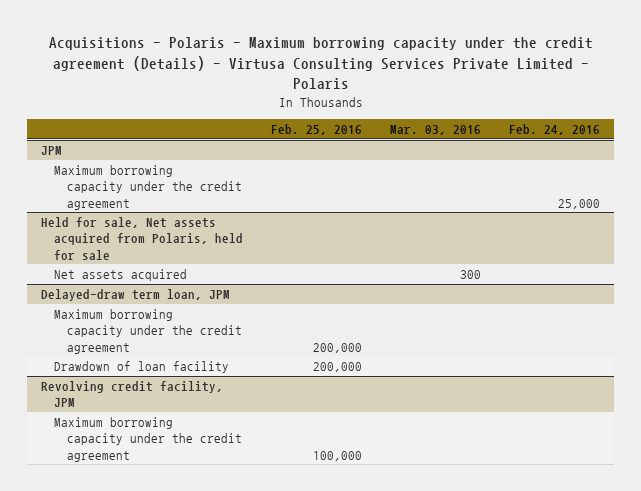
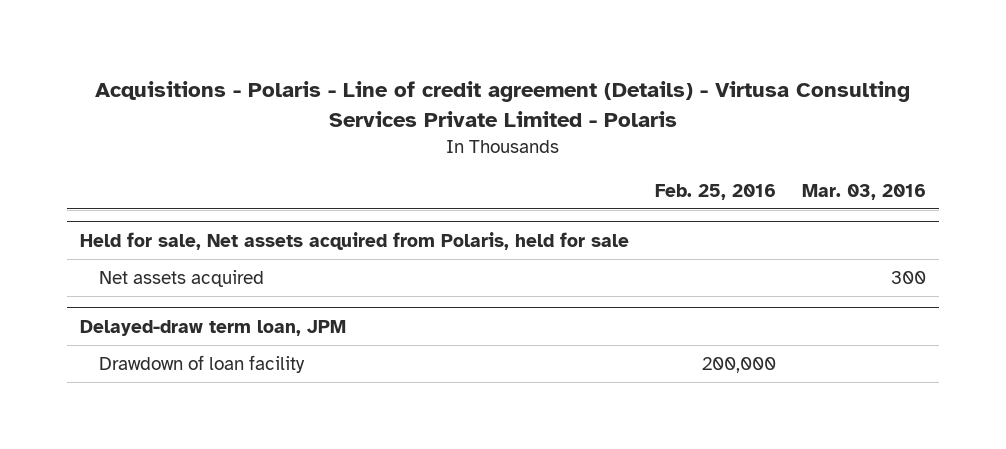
[48,37,593,90] Acquisitions - Polaris - Maximum borrowing capacity under the credit agreement (Details) - Virtusa Consulting Services Private Limited - Polaris -> [95,81,911,127] Acquisitions - Polaris - Line of credit agreement (Details) - Virtusa Consulting Services Private Limited - Polaris
[509,124,601,136] Feb. 24, 2016 -> none
[41,145,63,155] JPM -> none
[53,164,242,210] Maximum borrowing capacity under the credit agreement -> none
[53,308,242,354] Maximum borrowing capacity under the credit agreement -> none
[41,380,224,408] Revolving credit facility, JPM -> none
[53,416,242,462] Maximum borrowing capacity under the credit agreement -> none

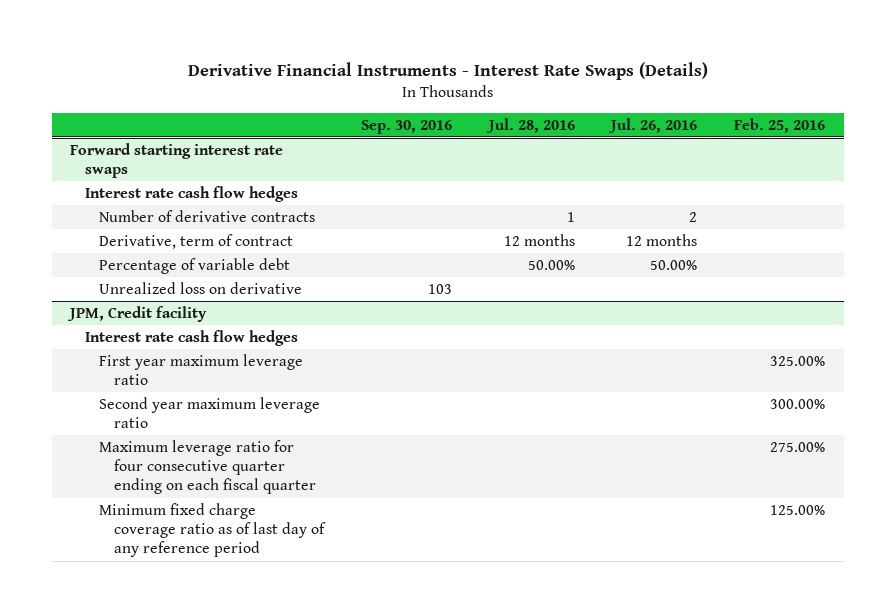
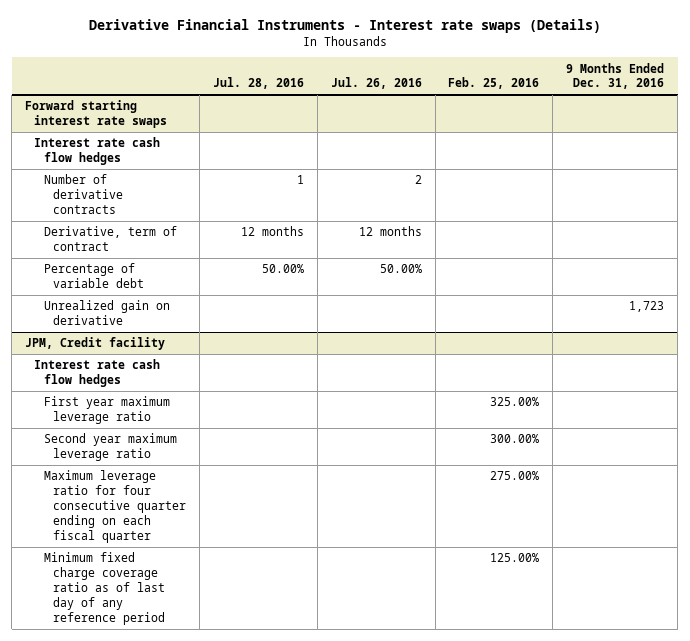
[187,61,708,80] Derivative Financial Instruments - Interest Rate Swaps (Details) -> [88,18,601,33] Derivative Financial Instruments - Interest rate swaps (Details)
[360,119,452,134] Sep. 30, 2016 -> none
none -> [566,62,665,90] 9 Months Ended Dec. 31, 2016
[99,281,303,294] Unrealized loss on derivative -> [43,300,170,326] Unrealized gain on derivative

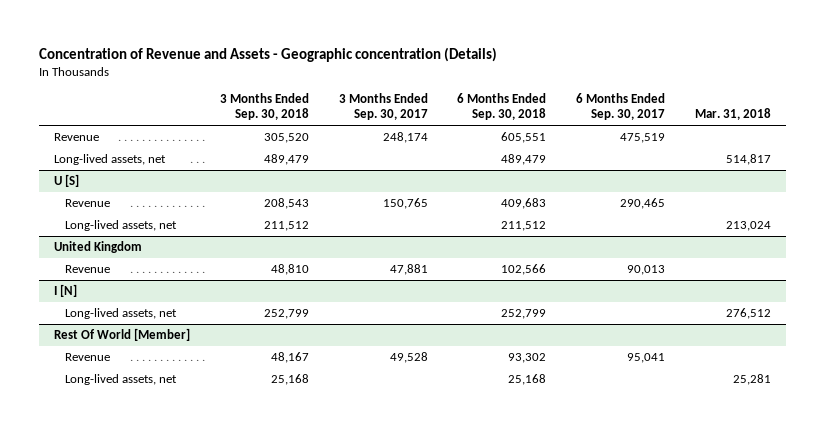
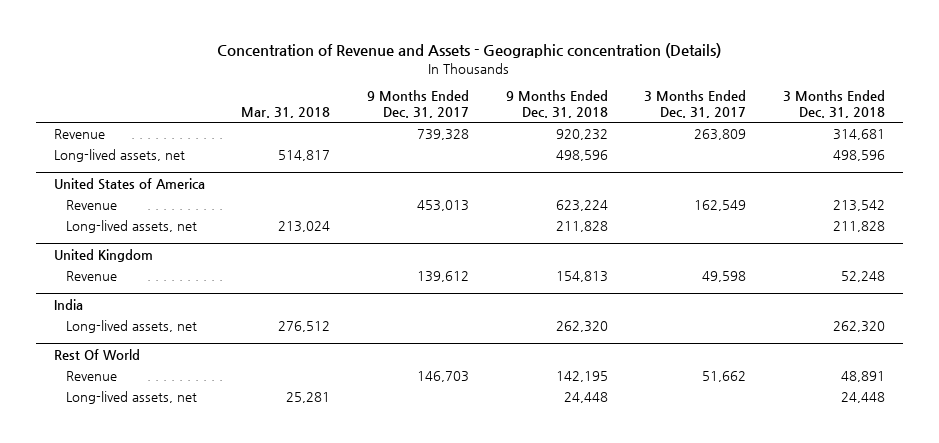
[219,93,309,121] 3 Months Ended Sep. 30, 2018 -> none
[338,93,428,121] 3 Months Ended Sep. 30, 2017 -> none
[457,93,547,121] 6 Months Ended Sep. 30, 2018 -> none
[576,93,666,121] 6 Months Ended Sep. 30, 2017 -> none
none -> [367,90,470,119] 9 Months Ended Dec. 31, 2017
none -> [505,90,608,119] 9 Months Ended Dec. 31, 2018
none -> [644,90,747,119] 3 Months Ended Dec. 31, 2017
none -> [782,90,885,119] 3 Months Ended Dec. 31, 2018
[54,174,80,188] U [S] -> [53,177,205,190] United States of America
[54,284,78,298] I [N] -> [53,298,83,310] India
[54,328,191,342] Rest Of World [Member] -> [53,348,140,360] Rest Of World

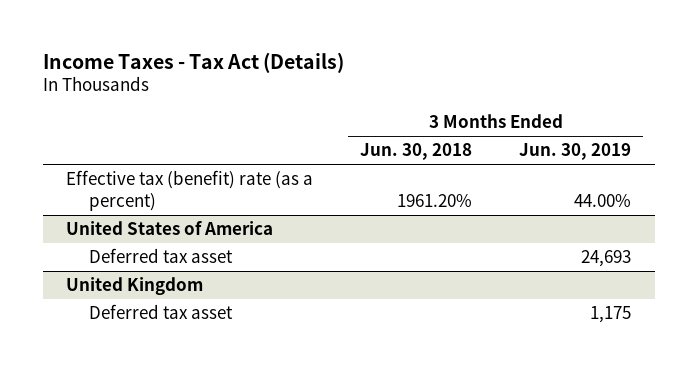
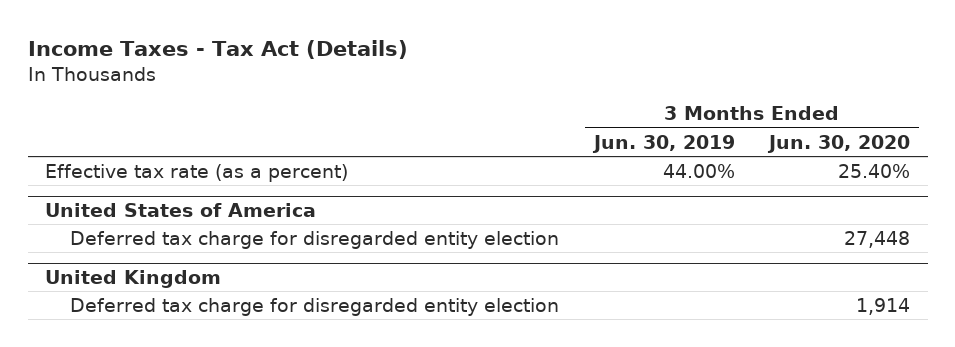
[360,143,473,161] Jun. 30, 2018 -> none
none -> [767,134,911,153] Jun. 30, 2020
[66,170,314,211] Effective tax (benefit) rate (as a percent) -> [45,163,349,182] Effective tax rate (as a percent)
[89,248,234,264] Deferred tax asset -> none
none -> [69,230,559,249] Deferred tax charge for disregarded entity election
[89,304,234,320] Deferred tax asset -> none
none -> [69,297,559,316] Deferred tax charge for disregarded entity election

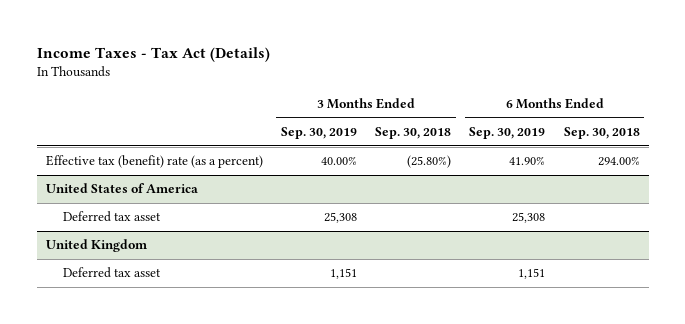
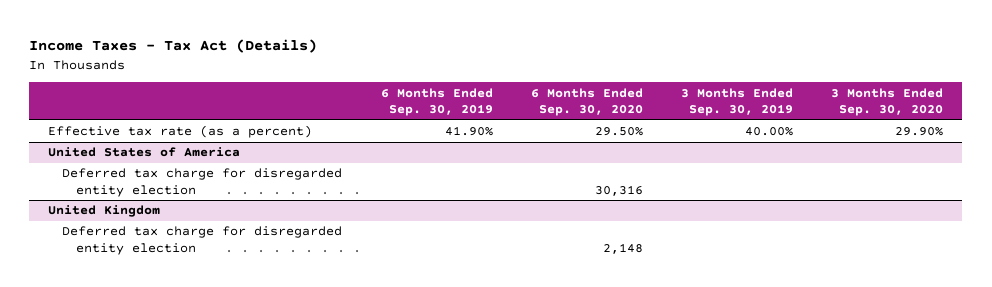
[375,127,452,140] Sep. 30, 2018 -> none
[563,127,640,140] Sep. 30, 2018 -> none
none -> [530,87,643,117] 6 Months Ended Sep. 30, 2020
none -> [831,87,944,117] 3 Months Ended Sep. 30, 2020
[45,155,263,169] Effective tax (benefit) rate (as a percent) -> [48,125,313,139] Effective tax rate (as a percent)
[63,211,162,223] Deferred tax asset -> none
none -> [62,168,343,197] Deferred tax charge for disregarded entity election
[63,267,162,279] Deferred tax asset -> none
none -> [62,226,343,255] Deferred tax charge for disregarded entity election

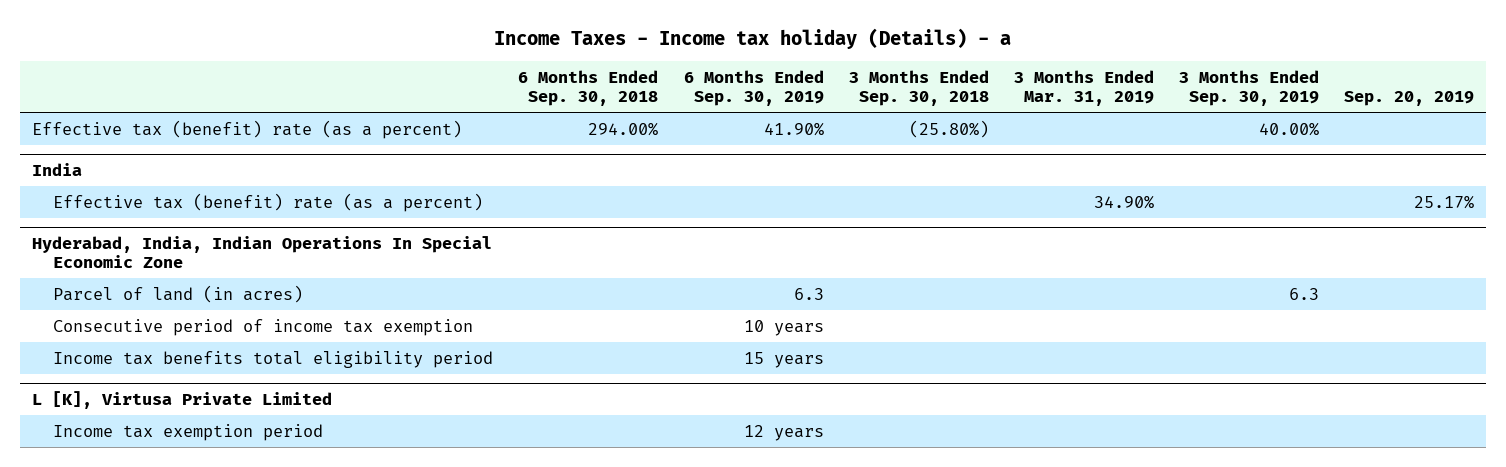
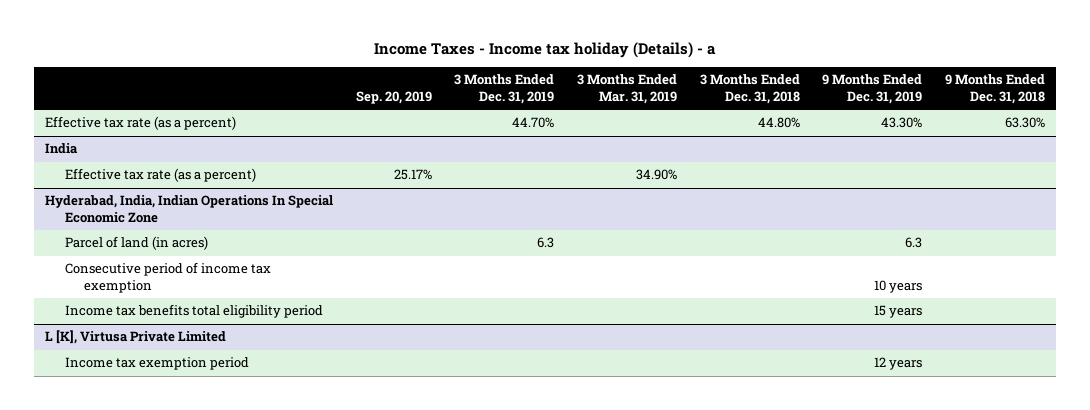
[518,69,659,106] 6 Months Ended Sep. 30, 2018 -> none
[683,69,824,106] 6 Months Ended Sep. 30, 2019 -> none
[848,69,989,106] 3 Months Ended Sep. 30, 2018 -> none
[1178,69,1319,106] 3 Months Ended Sep. 30, 2019 -> none
none -> [454,74,555,104] 3 Months Ended Dec. 31, 2019
none -> [699,74,800,104] 3 Months Ended Dec. 31, 2018
none -> [822,74,923,104] 9 Months Ended Dec. 31, 2019
none -> [944,74,1045,104] 9 Months Ended Dec. 31, 2018
[32,119,463,139] Effective tax (benefit) rate (as a percent) -> [45,116,237,131] Effective tax rate (as a percent)
[53,192,484,212] Effective tax (benefit) rate (as a percent) -> [64,168,256,183] Effective tax rate (as a percent)

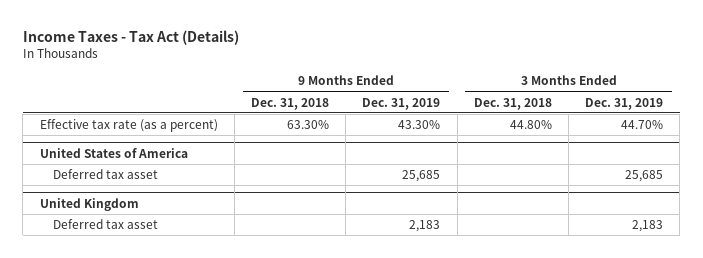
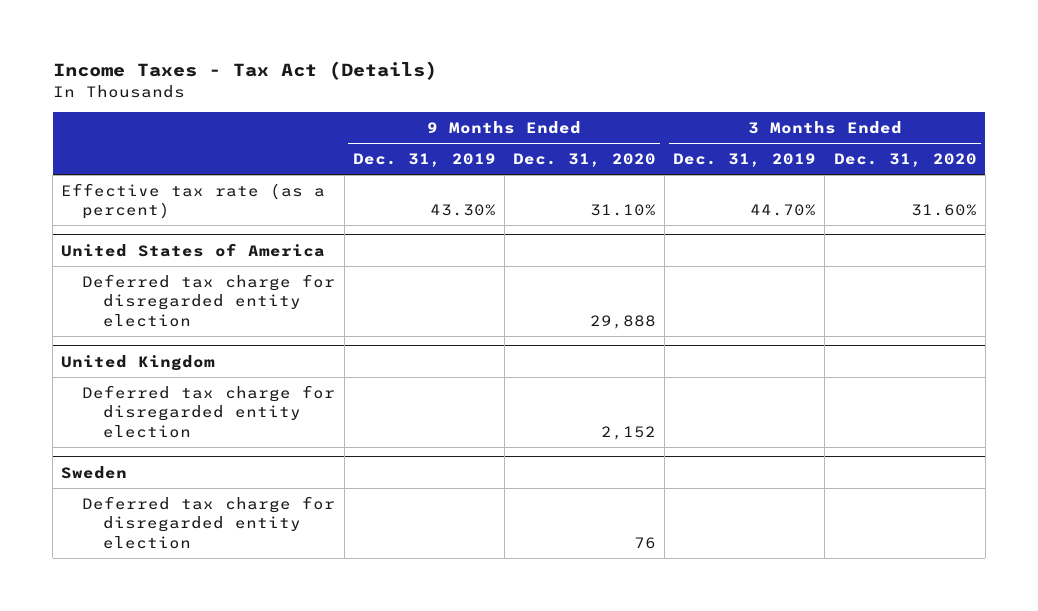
[250,97,329,110] Dec. 31, 2018 -> none
[473,97,552,110] Dec. 31, 2018 -> none
none -> [512,152,656,167] Dec. 31, 2020
none -> [833,152,977,167] Dec. 31, 2020
[53,169,159,180] Deferred tax asset -> none
none -> [82,273,336,327] Deferred tax charge for disregarded entity election
[53,219,159,230] Deferred tax asset -> none
none -> [82,384,336,438] Deferred tax charge for disregarded entity election
none -> [61,465,128,479] Sweden
none -> [82,495,336,549] Deferred tax charge for disregarded entity election

